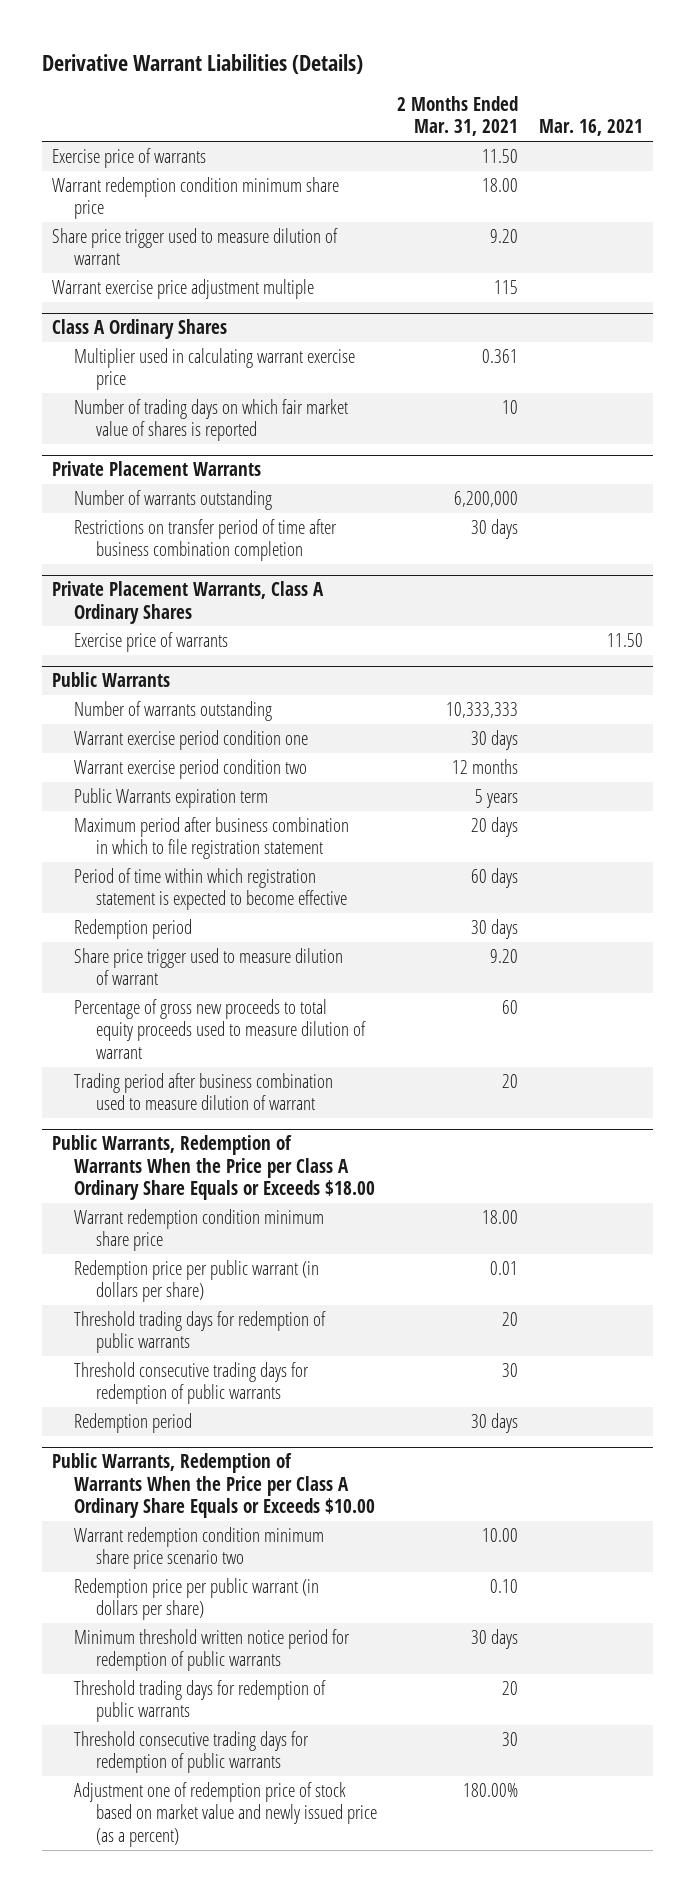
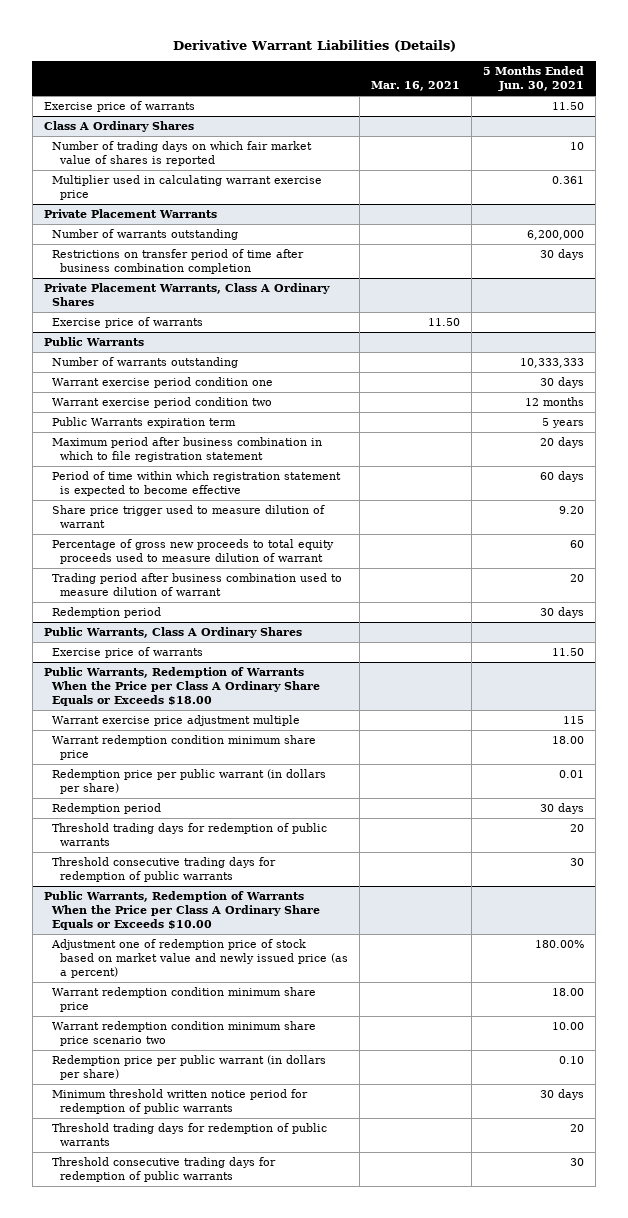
[397,95,519,137] 2 Months Ended Mar. 31, 2021 -> none
none -> [483,66,585,92] 5 Months Ended Jun. 30, 2021
[52,177,340,220] Warrant redemption condition minimum share price -> none
[52,228,339,266] Share price trigger used to measure dilution of warrant -> none
[52,279,315,300] Warrant exercise price adjustment multiple -> none
[74,348,356,391] Multiplier used in calculating warrant exercise price -> [52,175,323,201] Multiplier used in calculating warrant exercise price
[74,919,193,940] Redemption period -> [52,607,162,619] Redemption period
none -> [44,627,303,639] Public Warrants, Class A Ordinary Shares
none -> [52,647,204,659] Exercise price of warrants
none -> [52,715,301,727] Warrant exercise price adjustment multiple
[74,1413,193,1434] Redemption period -> [52,803,162,815] Redemption period
[74,1782,378,1847] Adjustment one of redemption price of stock based on market value and newly issued price (as a percent) -> [51,939,349,979] Adjustment one of redemption price of stock based on market value and newly issued price (as a percent)
none -> [52,987,317,1013] Warrant redemption condition minimum share price

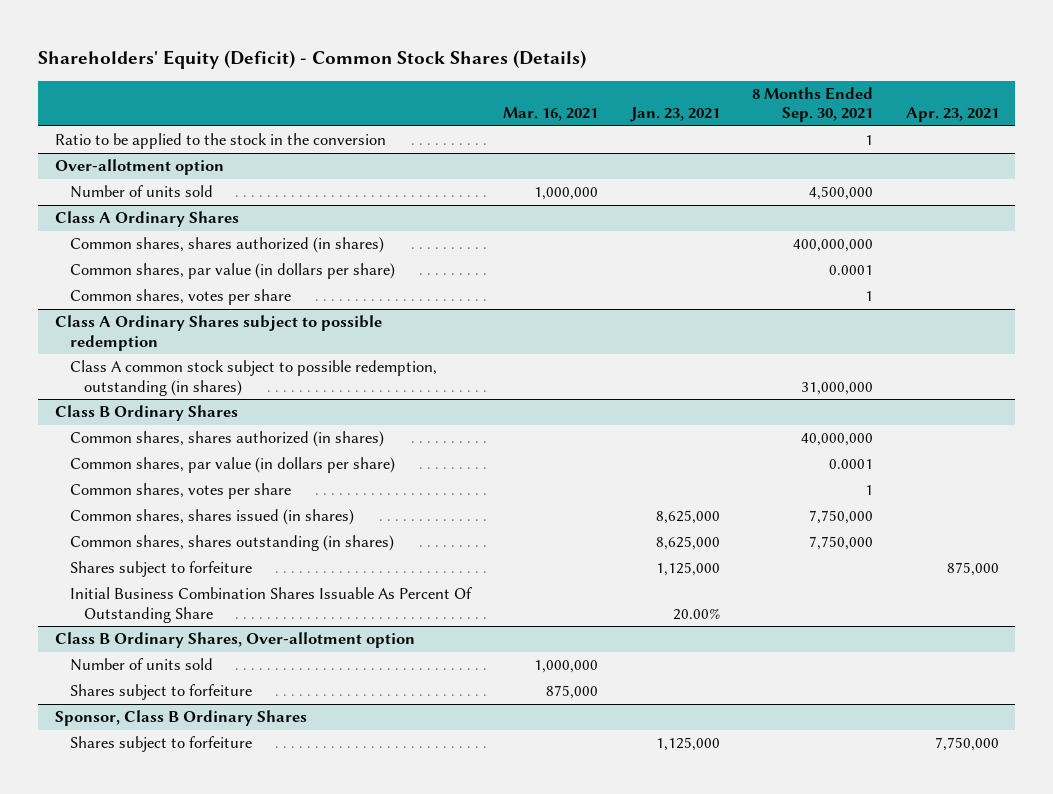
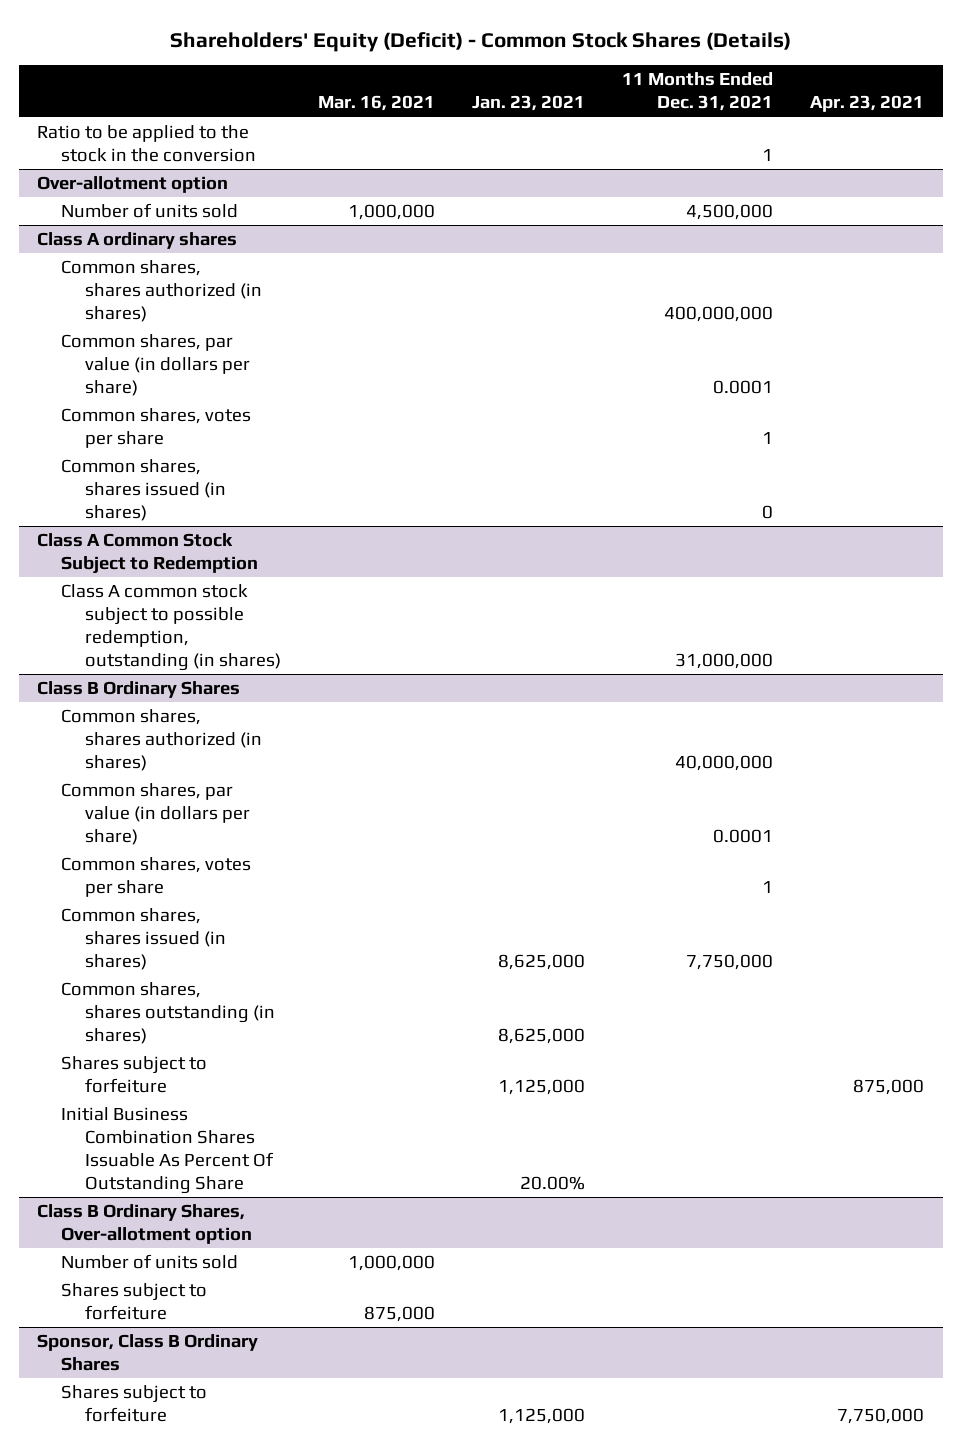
[752,87,874,123] 8 Months Ended Sep. 30, 2021 -> none
none -> [622,72,774,112] 11 Months Ended Dec. 31, 2021
[54,211,239,228] Class A Ordinary Shares -> [37,232,238,250] Class A ordinary shares
none -> [61,459,227,522] Common shares, shares issued (in shares)
[54,315,382,351] Class A Ordinary Shares subject to possible redemption -> [37,533,259,575] Class A Common Stock Subject to Redemption

